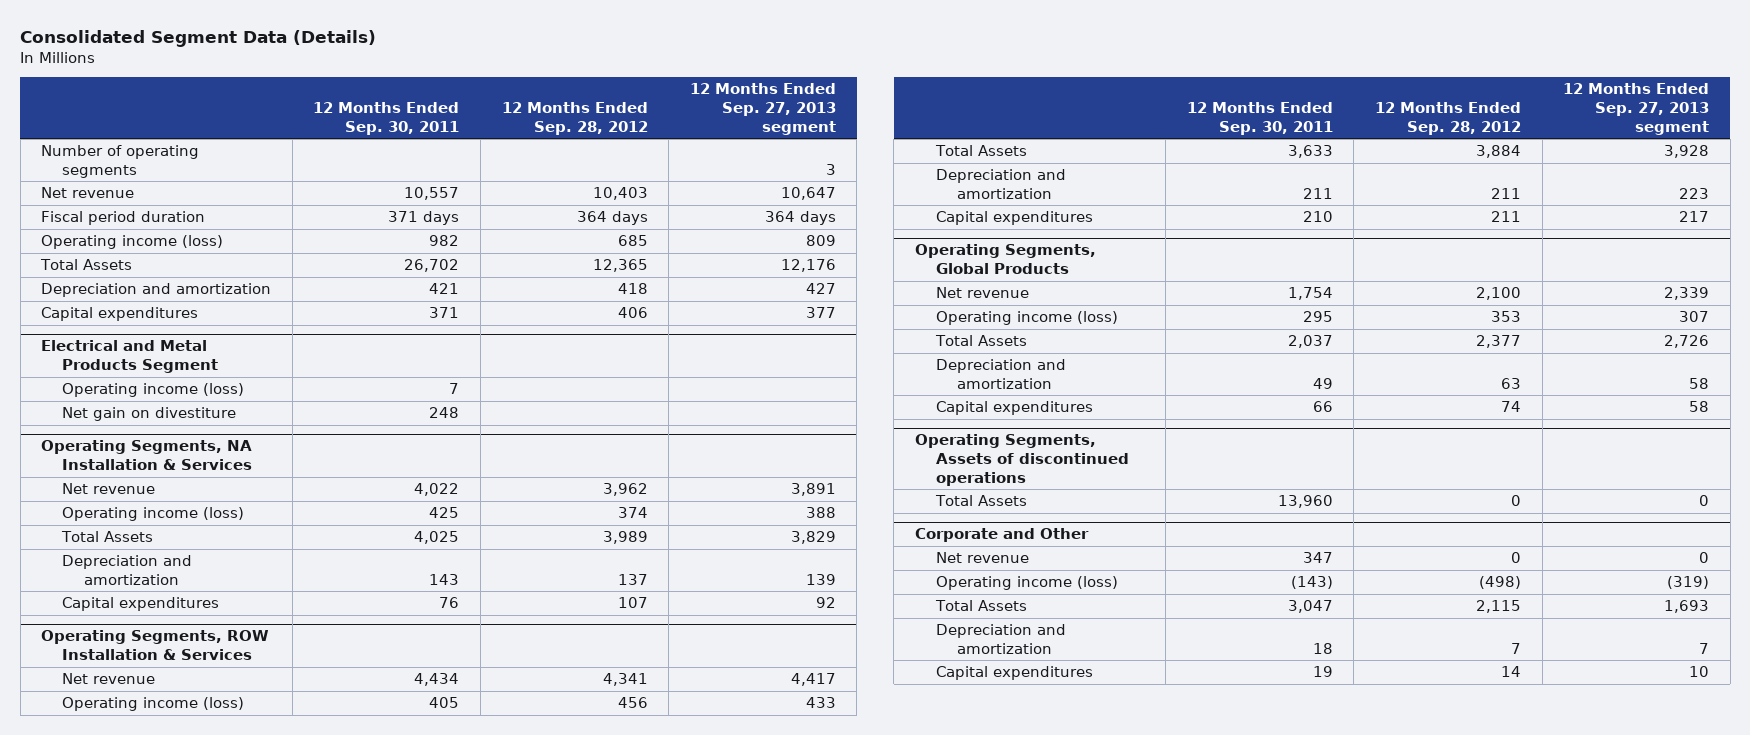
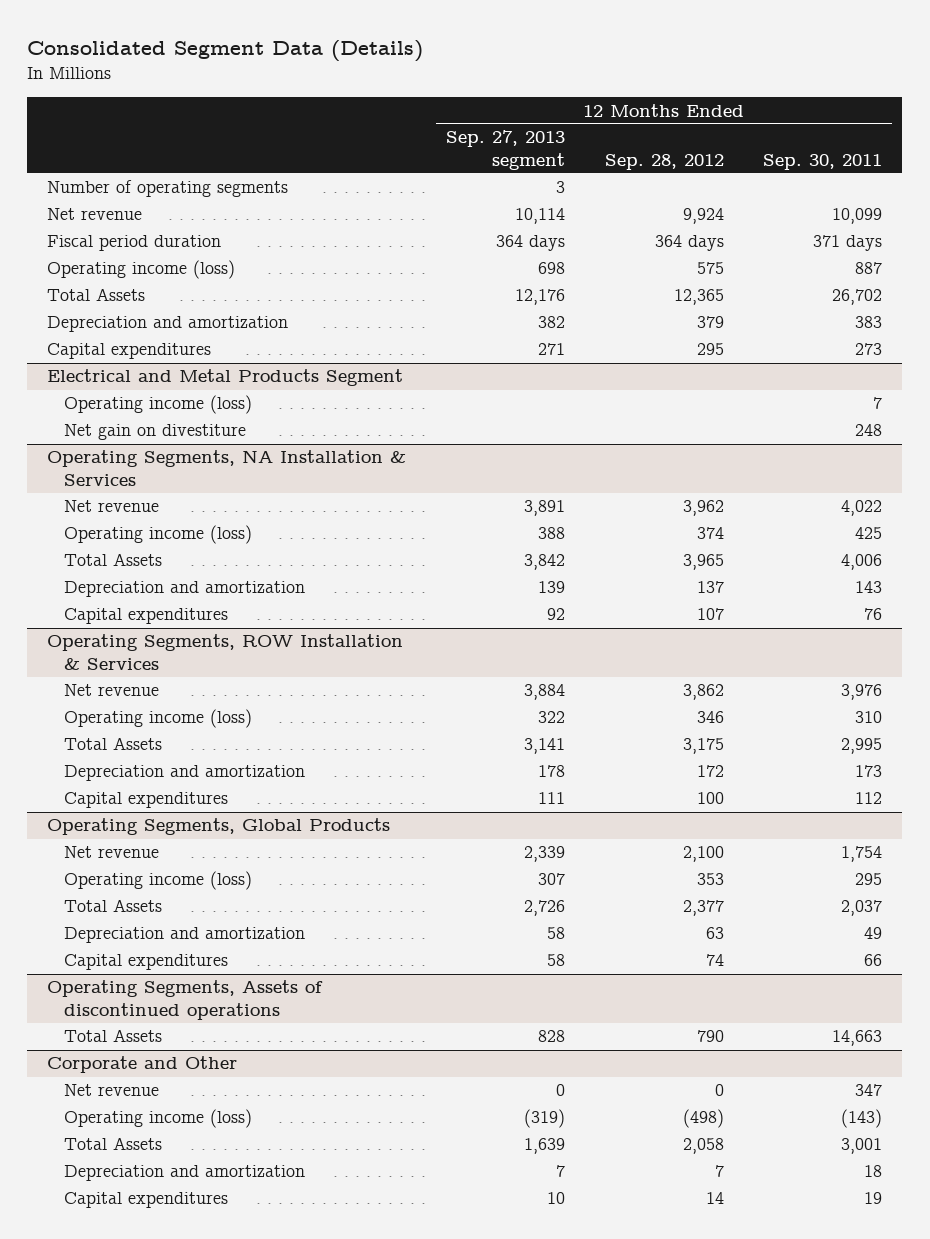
[404,187,460,201] 10,557 -> [832,208,883,225] 10,099
[592,187,648,201] 10,403 -> [682,208,724,225] 9,924
[780,187,836,201] 10,647 -> [514,208,565,225] 10,114
[429,235,460,247] 982 -> [855,262,883,275] 887
[617,235,648,247] 685 -> [696,262,724,275] 575
[805,235,836,247] 809 -> [537,262,565,275] 698
[429,283,460,295] 421 -> [855,316,883,329] 383
[617,283,648,295] 418 -> [696,316,724,329] 379
[805,283,836,295] 427 -> [537,316,565,329] 382
[429,307,460,319] 371 -> [855,343,883,356] 273
[617,307,648,319] 406 -> [696,343,724,356] 295
[805,307,836,319] 377 -> [537,343,565,356] 271
[414,531,460,545] 4,025 -> [841,554,883,571] 4,006
[602,531,648,545] 3,989 -> [682,554,724,571] 3,965
[790,531,836,545] 3,829 -> [523,554,565,571] 3,842
[414,673,460,687] 4,434 -> [841,684,883,701] 3,976
[602,673,648,687] 4,341 -> [682,684,724,701] 3,862
[790,673,836,687] 4,417 -> [523,684,565,701] 3,884
[429,697,460,709] 405 -> [855,711,883,724] 310
[617,697,648,709] 456 -> [696,711,724,724] 346
[805,697,836,709] 433 -> [537,711,565,724] 322
[1287,145,1333,159] 3,633 -> [841,738,883,755] 2,995
[1476,145,1522,159] 3,884 -> [682,738,724,755] 3,175
[1664,145,1710,159] 3,928 -> [523,738,565,755] 3,141
[1302,187,1333,199] 211 -> [855,765,883,778] 173
[1491,187,1522,199] 211 -> [696,765,724,778] 172
[1679,187,1710,199] 223 -> [537,765,565,778] 178
[1302,211,1333,223] 210 -> [855,792,883,805] 112
[1491,211,1522,223] 211 -> [696,792,724,805] 100
[1679,211,1710,223] 217 -> [537,792,565,805] 111
[1277,495,1333,509] 13,960 -> [832,1030,883,1047] 14,663
[1511,495,1522,507] 0 -> [696,1030,724,1043] 790
[1699,495,1710,507] 0 -> [537,1030,565,1043] 828
[1287,600,1333,614] 3,047 -> [841,1138,883,1155] 3,001
[1476,600,1522,614] 2,115 -> [682,1138,724,1155] 2,058
[1664,600,1710,614] 1,693 -> [523,1138,565,1155] 1,639

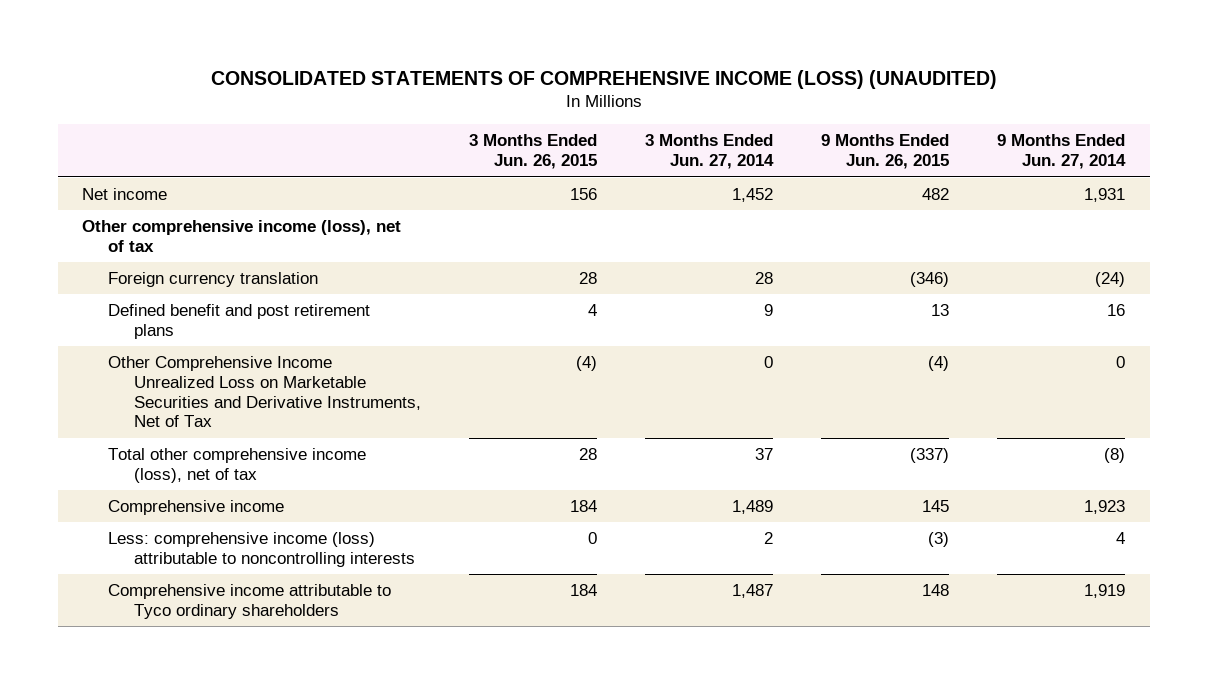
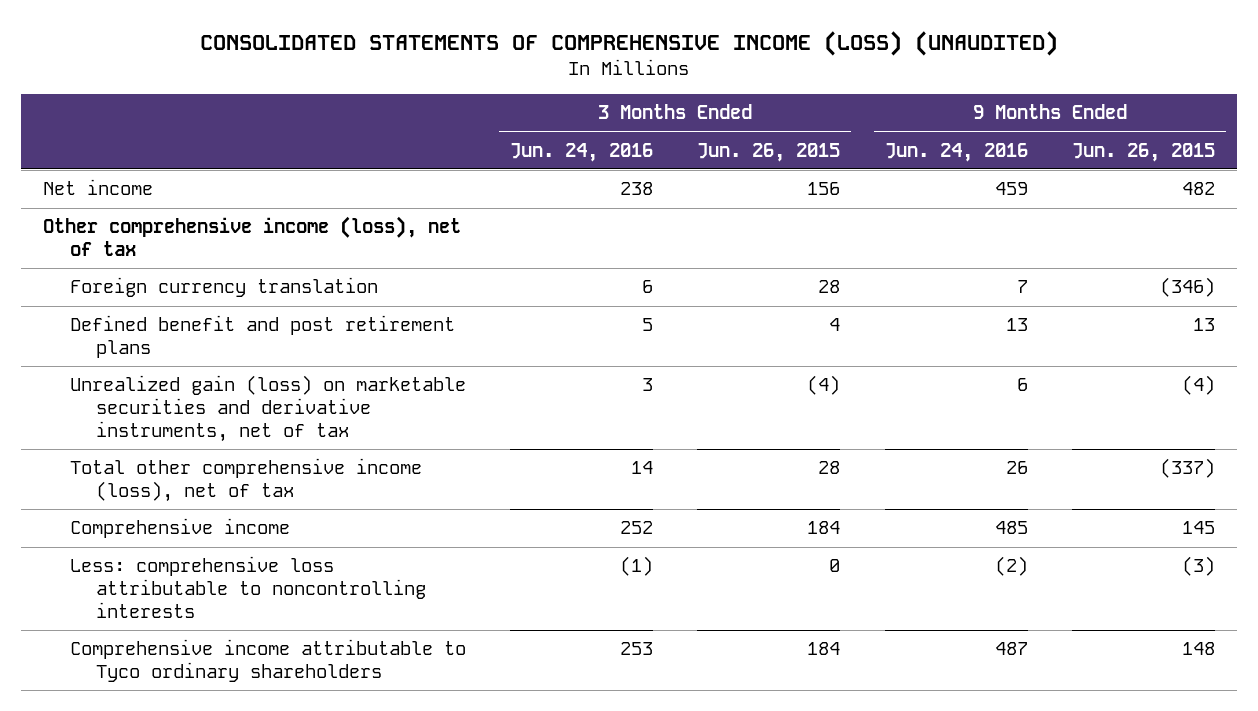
[645,134,775,170] 3 Months Ended Jun. 27, 2014 -> none
[997,134,1127,170] 9 Months Ended Jun. 27, 2014 -> none
none -> [510,142,654,162] Jun. 24, 2016
none -> [884,142,1028,162] Jun. 24, 2016
[108,356,422,428] Other Comprehensive Income Unrealized Loss on Marketable Securities and Derivative Instruments, Net of Tax -> [69,375,466,443] Unrealized gain (loss) on marketable securities and derivative instruments, net of tax
[108,532,416,567] Less: comprehensive income (loss) attributable to noncontrolling interests -> [69,556,427,619] Less: comprehensive loss attributable to noncontrolling interests

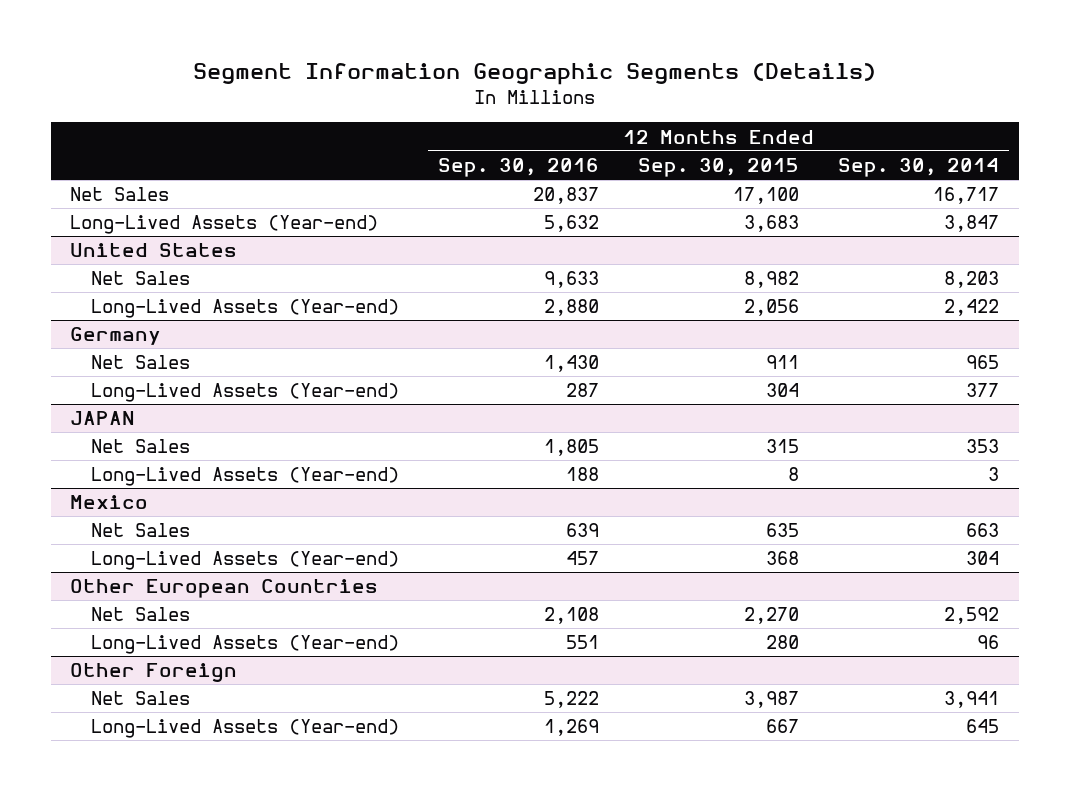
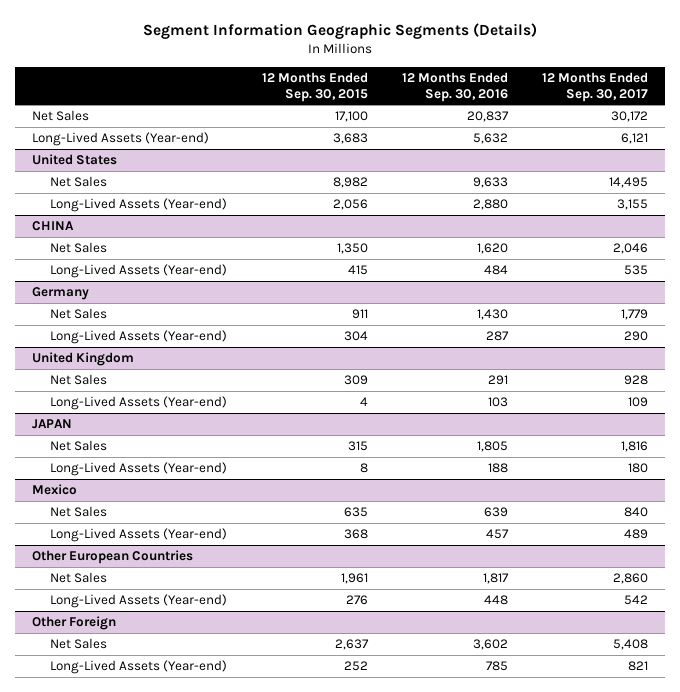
[838,158,1000,178] Sep. 30, 2014 -> none
none -> [542,72,649,102] 12 Months Ended Sep. 30, 2017
none -> [31,221,74,232] CHINA
none -> [50,242,108,254] Net Sales
none -> [50,264,228,279] Long-Lived Assets (Year-end)
none -> [31,352,134,367] United Kingdom
none -> [50,374,108,386] Net Sales
none -> [50,396,228,411] Long-Lived Assets (Year-end)
[544,607,600,625] 2,108 -> [482,573,509,585] 1,817
[744,607,800,625] 2,270 -> [340,573,368,585] 1,961
[566,635,600,650] 551 -> [483,595,508,606] 448
[766,635,800,650] 280 -> [345,595,368,606] 276
[544,691,600,709] 5,222 -> [472,639,508,651] 3,602
[744,691,800,709] 3,987 -> [334,639,369,651] 2,637
[544,719,600,737] 1,269 -> [485,661,508,672] 785
[766,719,800,734] 667 -> [343,661,368,672] 252

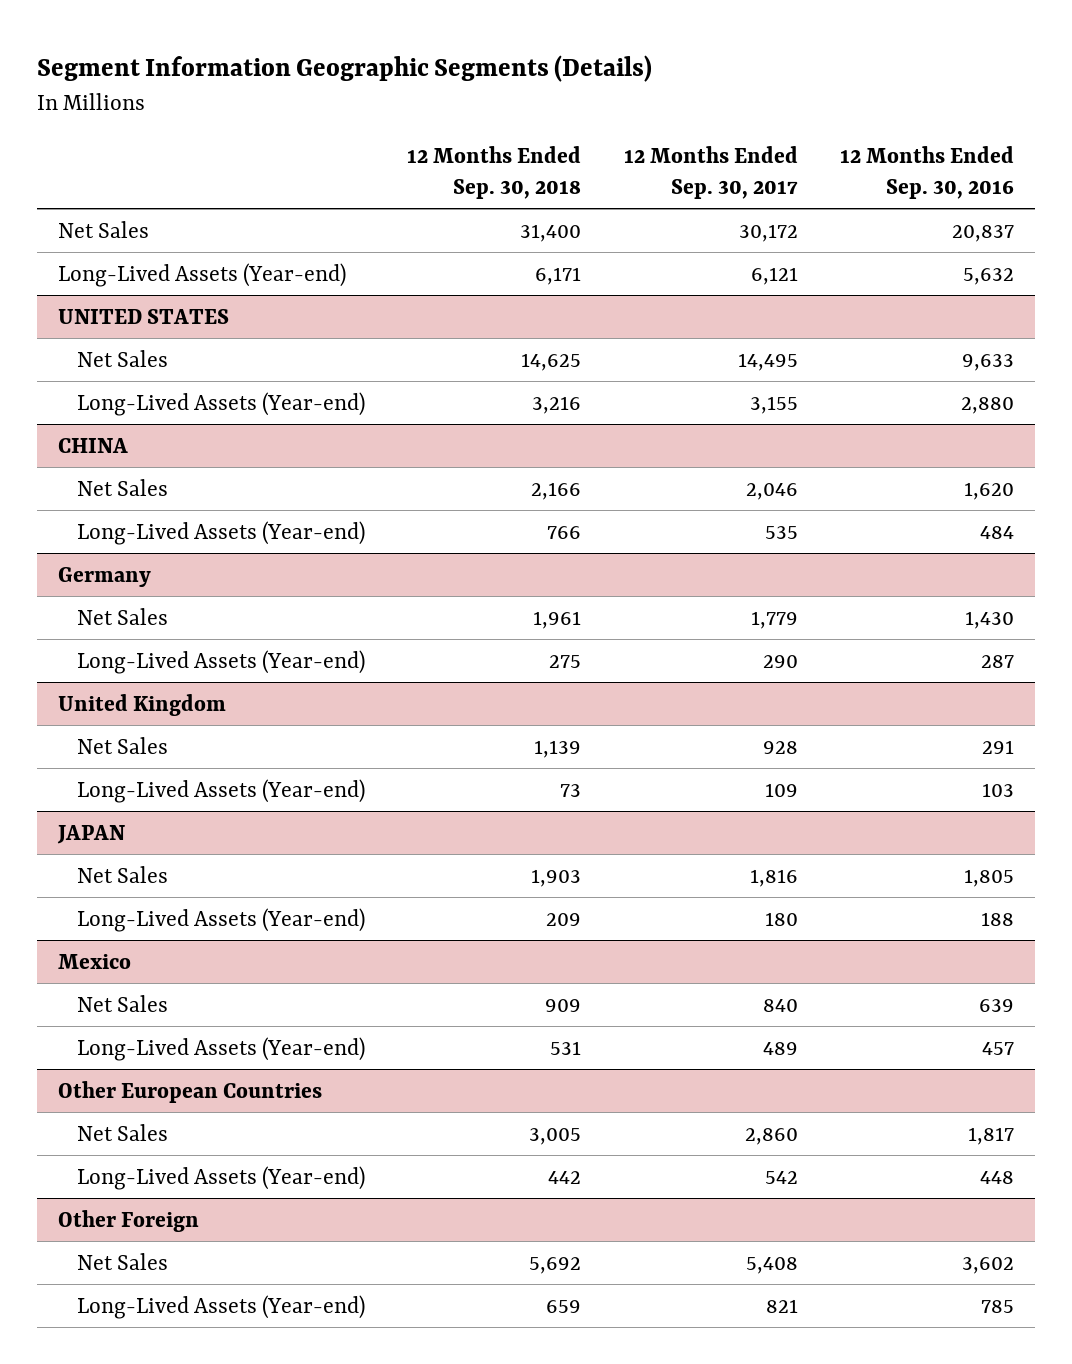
[261,72,368,102] 12 Months Ended Sep. 30, 2015 -> none
none -> [407,146,582,199] 12 Months Ended Sep. 30, 2018
[31,154,117,166] United States -> [58,308,230,324] UNITED STATES

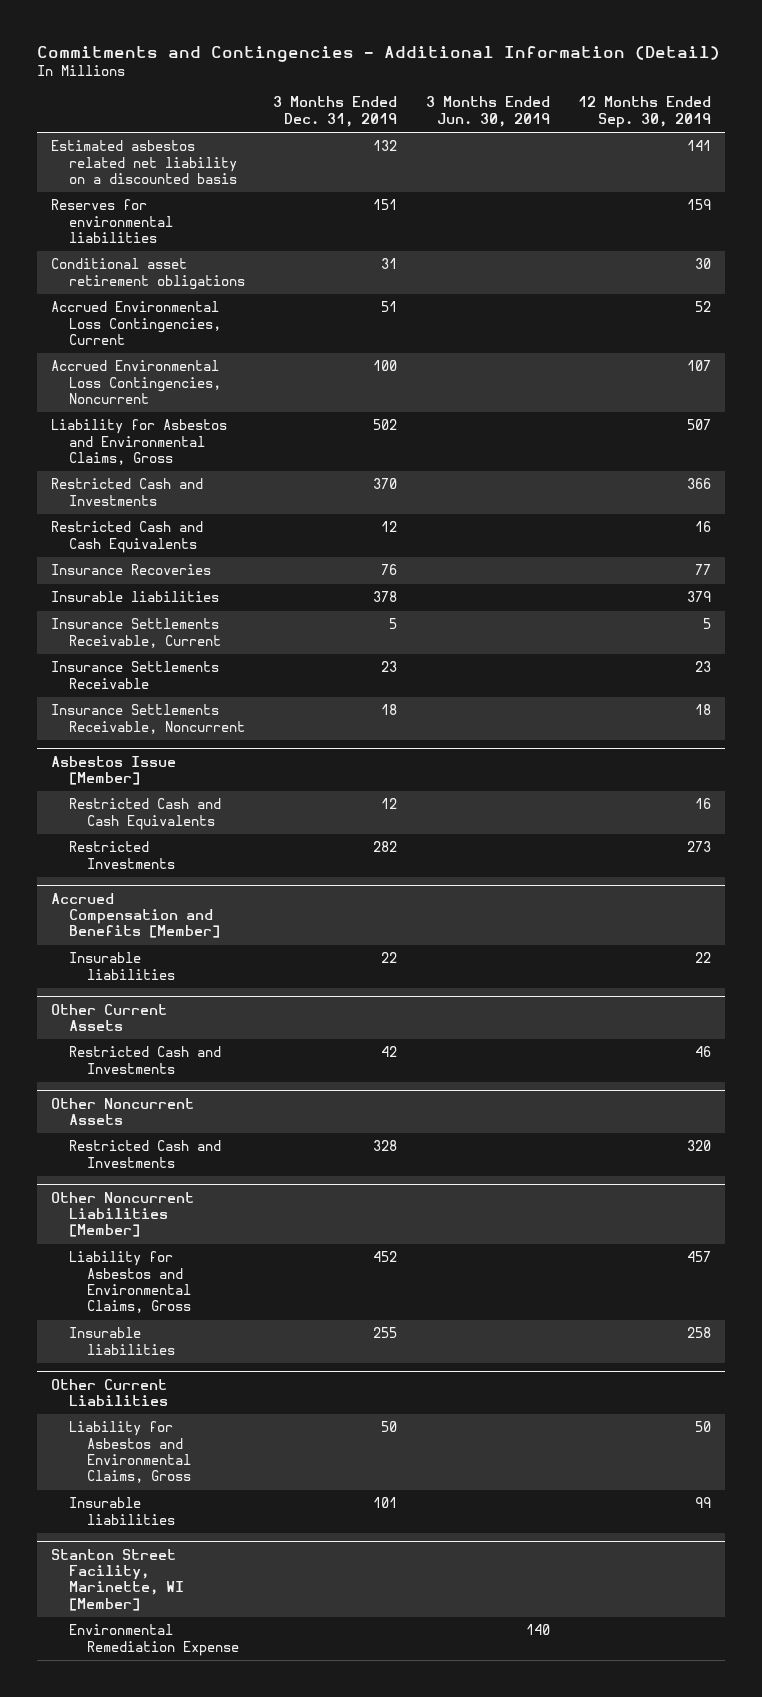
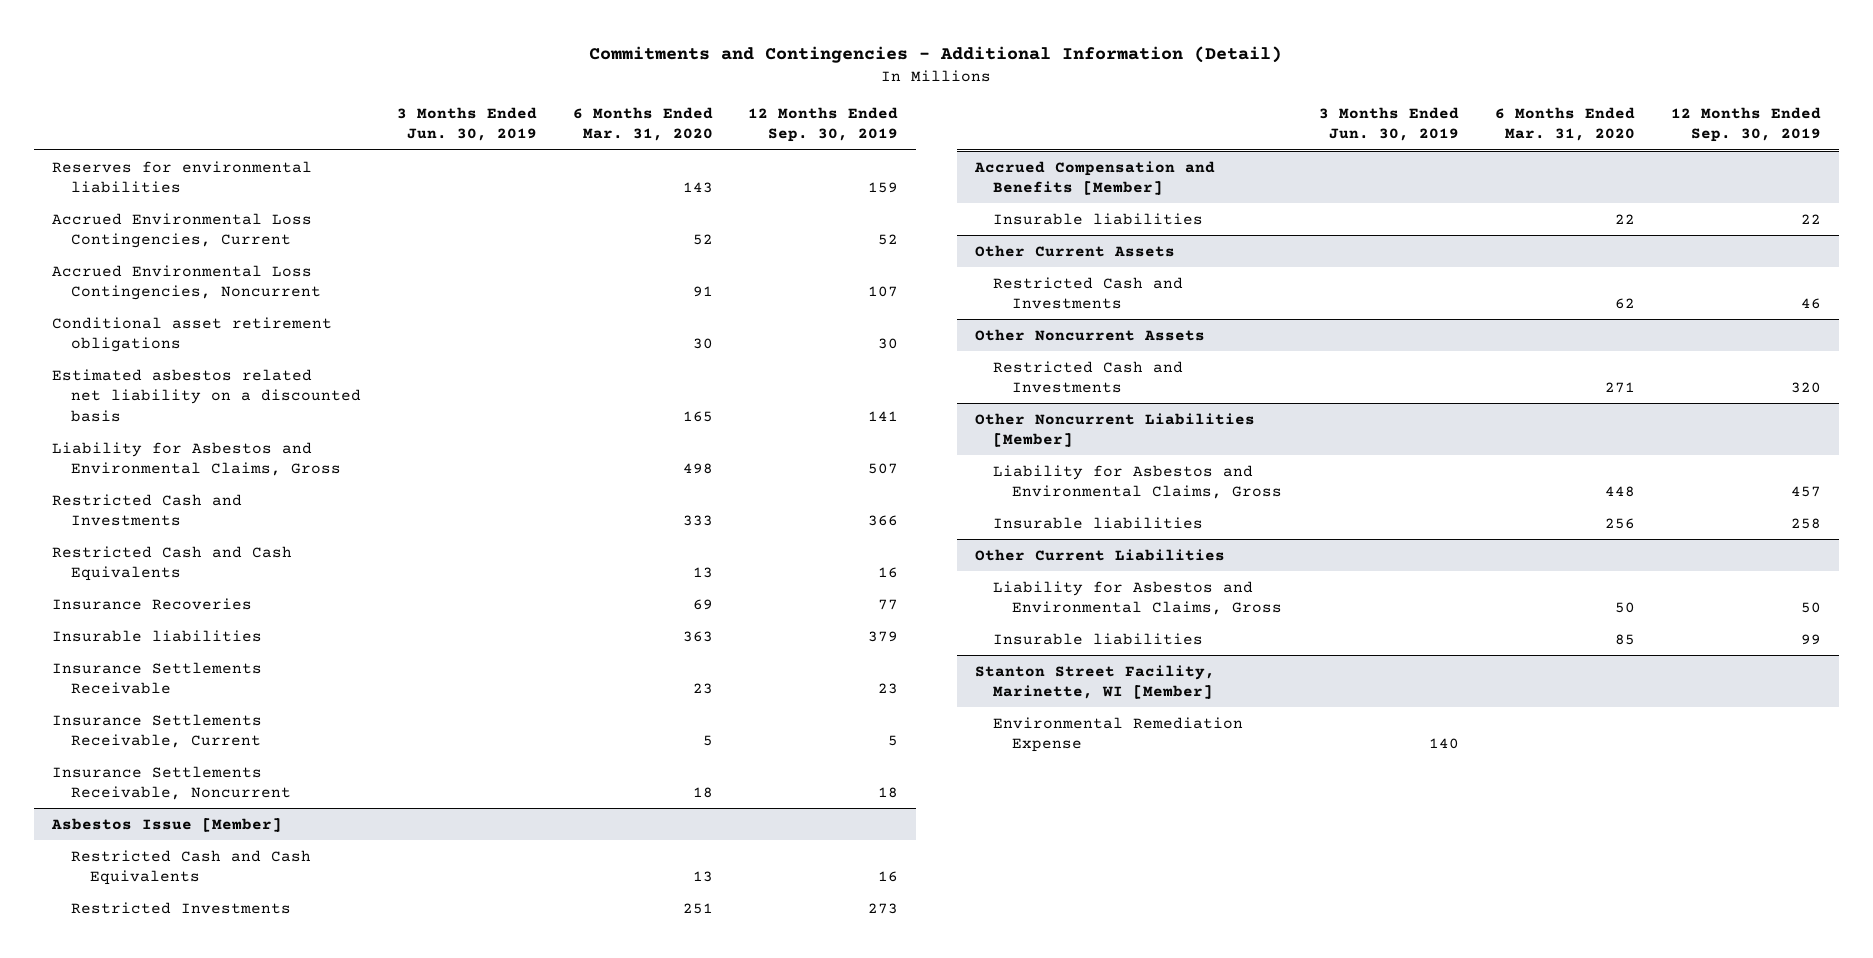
[273,96,398,127] 3 Months Ended Dec. 31, 2019 -> none
none -> [572,106,713,142] 6 Months Ended Mar. 31, 2020
[51,258,246,290] Conditional asset retirement obligations -> [52,316,333,353] Conditional asset retirement obligations
[51,140,238,185] Estimated asbestos related net liability on a discounted basis -> [52,368,361,422] Estimated asbestos related net liability on a discounted basis
[51,618,222,648] Insurance Settlements Receivable, Current -> [52,713,263,749] Insurance Settlements Receivable, Current

